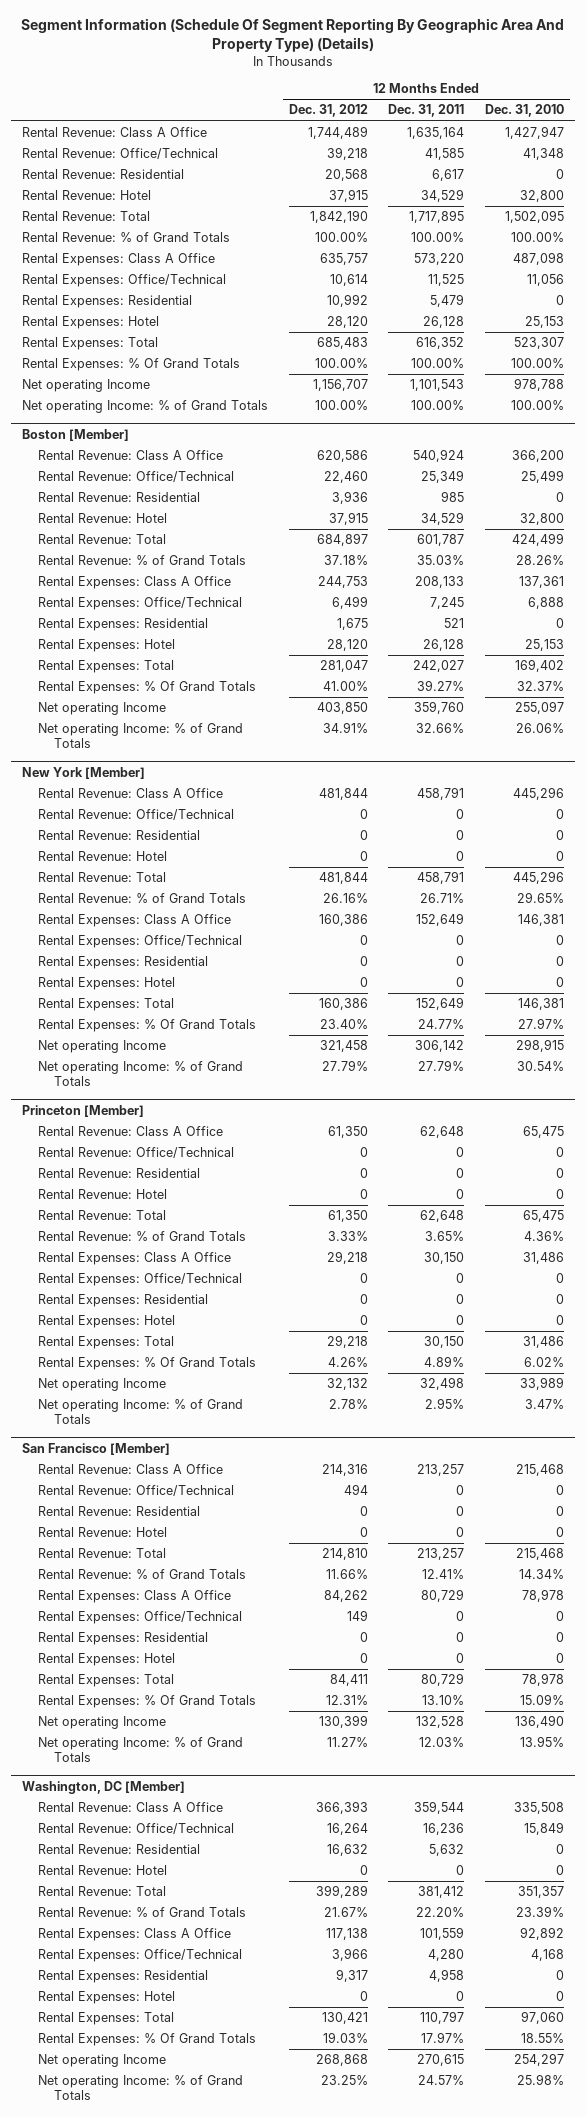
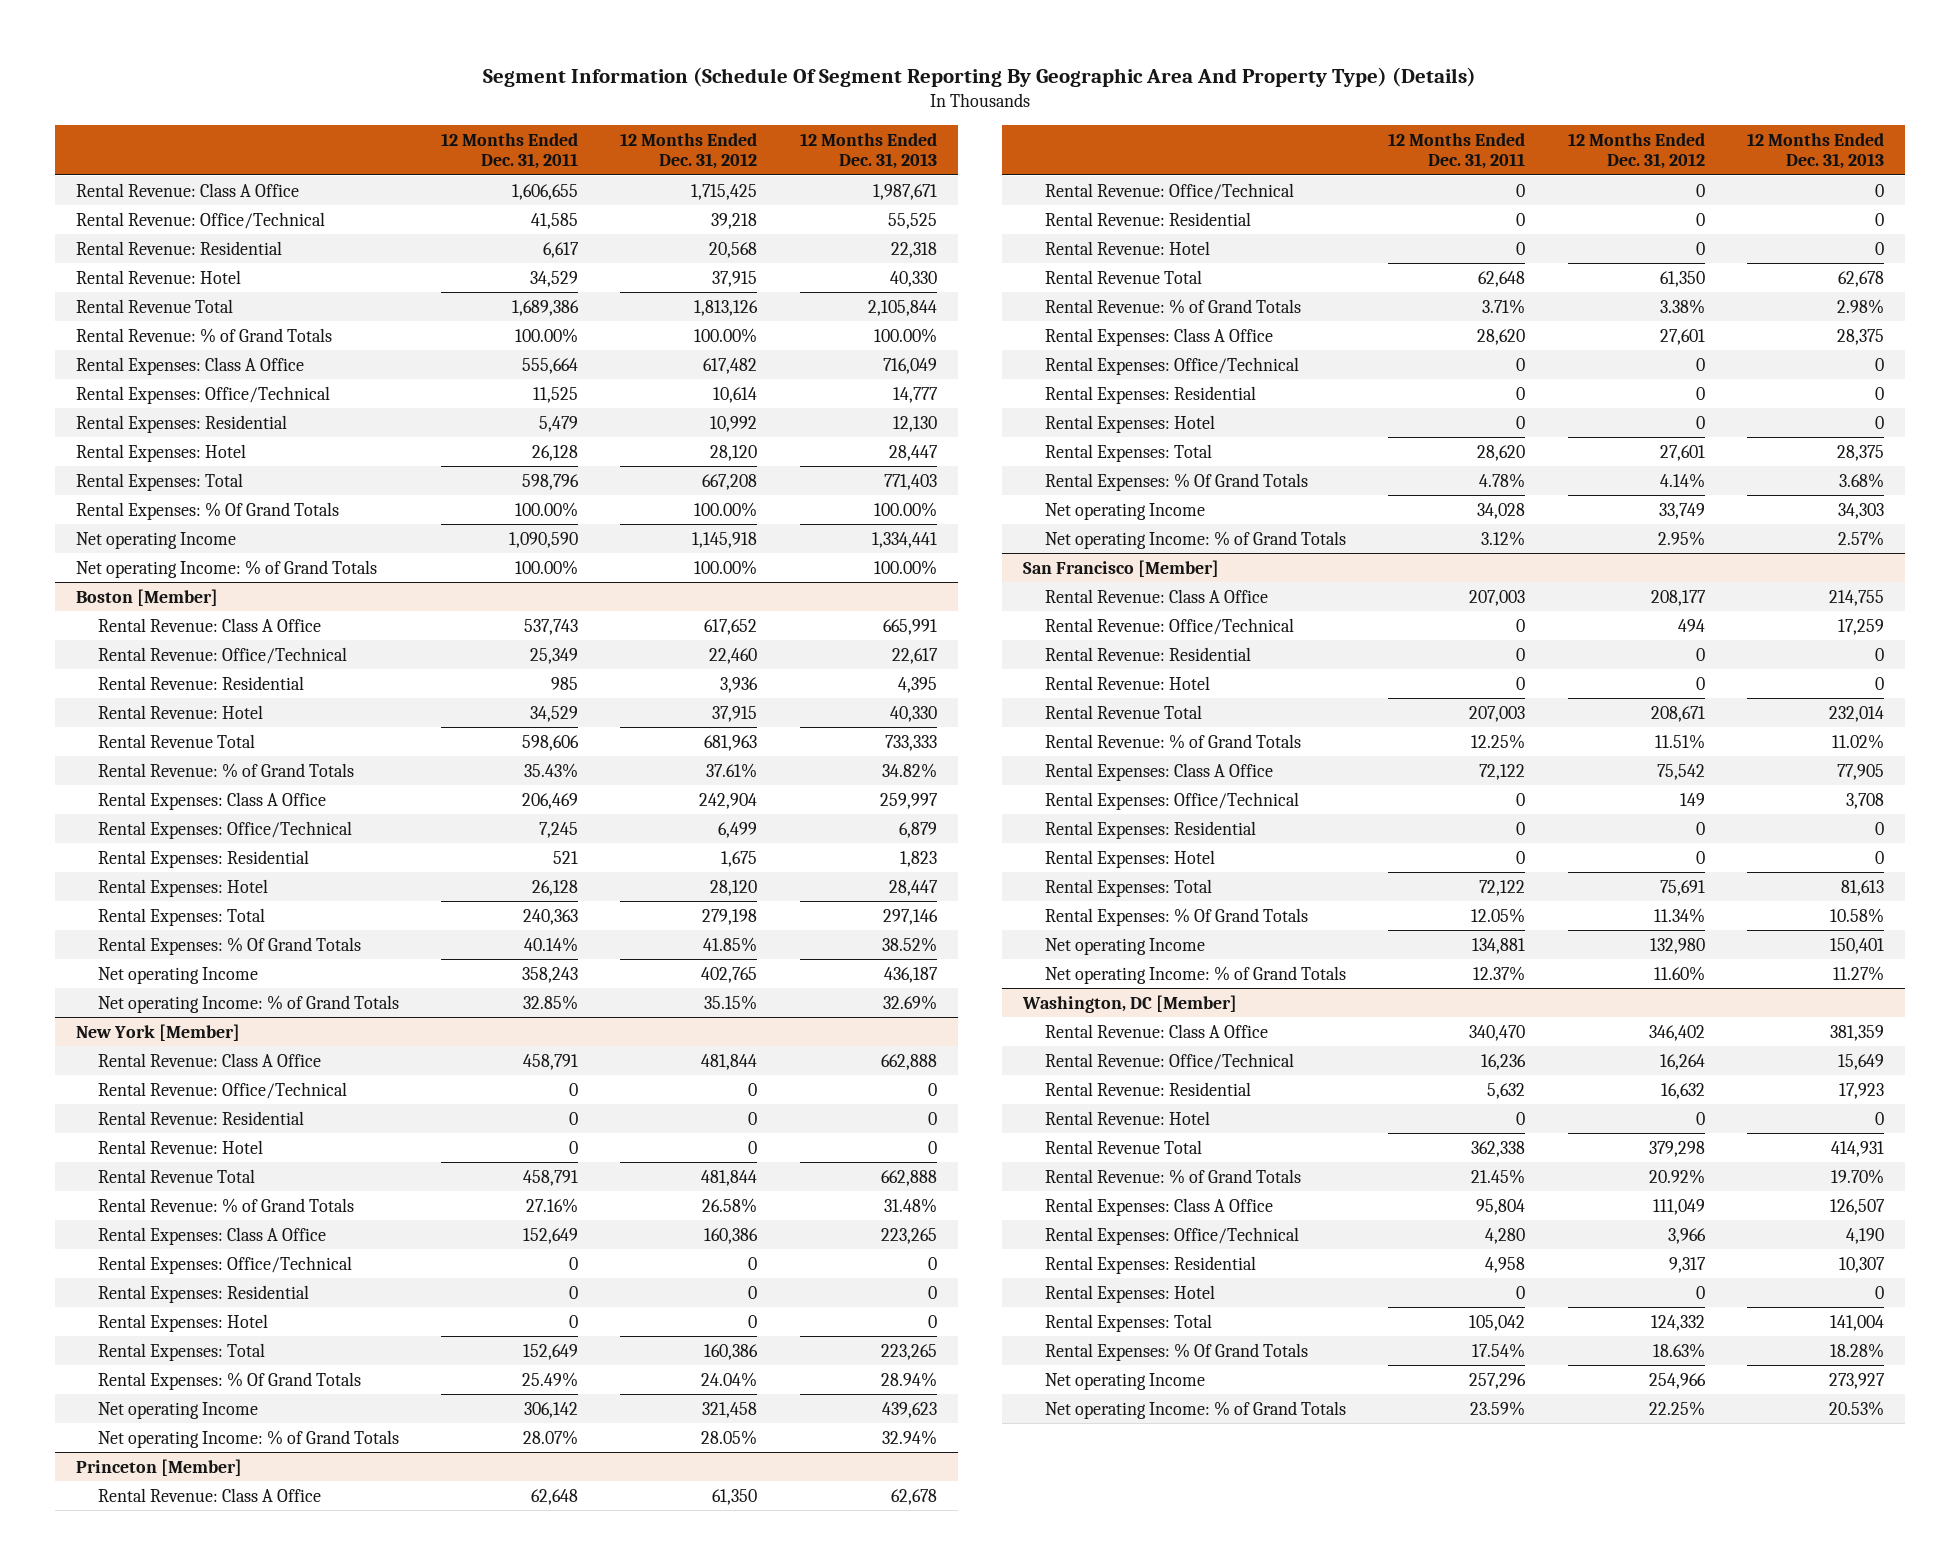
[485,104,565,118] Dec. 31, 2010 -> none
none -> [799,132,937,170] 12 Months Ended Dec. 31, 2013
[307,126,368,140] 1,744,489 -> [691,183,758,200] 1,715,425
[407,127,465,140] 1,635,164 -> [512,183,579,200] 1,606,655
[21,211,150,222] Rental Revenue: Total -> [76,298,234,313] Rental Revenue Total
[309,210,368,224] 1,842,190 -> [694,299,759,316] 1,813,126
[409,210,465,224] 1,717,895 -> [512,299,580,316] 1,689,386
[319,253,368,266] 635,757 -> [703,357,758,374] 617,482
[414,253,465,266] 573,220 -> [522,357,579,374] 555,664
[316,337,368,350] 685,483 -> [702,473,758,490] 667,208
[416,337,465,350] 616,352 -> [522,473,580,490] 598,796
[312,379,368,392] 1,156,707 -> [692,531,758,548] 1,145,918
[410,379,465,392] 1,101,543 -> [509,531,579,548] 1,090,590
[316,450,368,463] 620,586 -> [704,618,758,635] 617,652
[413,449,465,463] 540,924 -> [524,618,579,635] 537,743
[37,534,166,545] Rental Revenue: Total -> [98,733,256,748] Rental Revenue Total
[316,533,368,547] 684,897 -> [704,734,758,751] 681,963
[417,534,465,547] 601,787 -> [522,734,580,751] 598,606
[323,555,368,566] 37.18% -> [706,762,758,778] 37.61%
[417,555,465,566] 35.03% -> [524,762,579,778] 35.43%
[317,576,368,589] 244,753 -> [699,792,758,809] 242,904
[415,576,465,589] 208,133 -> [522,792,579,809] 206,469
[319,660,368,673] 281,047 -> [702,908,758,925] 279,198
[413,660,465,673] 242,027 -> [523,908,579,925] 240,363
[322,681,368,692] 41.00% -> [703,936,758,952] 41.85%
[417,680,465,692] 39.27% -> [524,936,579,952] 40.14%
[316,702,368,715] 403,850 -> [701,966,758,983] 402,765
[414,701,465,715] 359,760 -> [522,966,579,983] 358,243
[322,722,368,734] 34.91% -> [704,994,758,1010] 35.15%
[416,723,465,734] 32.66% -> [523,994,579,1010] 32.85%
[37,872,166,883] Rental Revenue: Total -> [98,1168,256,1183] Rental Revenue Total
[322,893,368,904] 26.16% -> [702,1197,758,1213] 26.58%
[420,893,465,904] 26.71% -> [526,1197,579,1213] 27.16%
[319,1019,368,1030] 23.40% -> [701,1371,758,1387] 24.04%
[418,1019,465,1030] 24.77% -> [522,1371,579,1387] 25.49%
[321,1060,368,1072] 27.79% -> [701,1429,758,1445] 28.05%
[418,1060,465,1072] 27.79% -> [523,1429,579,1445] 28.07%
[37,1210,166,1221] Rental Revenue: Total -> [1045,269,1203,284] Rental Revenue Total
[327,1231,368,1242] 3.33% -> [1659,298,1705,314] 3.38%
[425,1231,465,1242] 3.65% -> [1482,298,1526,314] 3.71%
[326,1251,368,1265] 29,218 -> [1659,328,1705,345] 27,601
[424,1252,465,1265] 30,150 -> [1477,328,1526,345] 28,620
[326,1335,368,1349] 29,218 -> [1659,444,1705,461] 27,601
[424,1336,465,1349] 30,150 -> [1477,444,1526,461] 28,620
[327,1357,368,1368] 4.26% -> [1659,472,1705,488] 4.14%
[424,1356,465,1368] 4.89% -> [1479,472,1526,488] 4.78%
[326,1378,368,1391] 32,132 -> [1658,502,1705,519] 33,749
[420,1377,465,1391] 32,498 -> [1477,502,1526,519] 34,028
[328,1399,368,1410] 2.78% -> [1657,530,1705,546] 2.95%
[425,1398,465,1410] 2.95% -> [1481,530,1526,546] 3.12%
[321,1464,368,1477] 214,316 -> [1650,589,1706,606] 208,177
[417,1464,465,1477] 213,257 -> [1469,589,1526,606] 207,003
[37,1548,166,1559] Rental Revenue: Total -> [1045,704,1203,719] Rental Revenue Total
[321,1548,368,1561] 214,810 -> [1650,705,1705,722] 208,671
[417,1548,465,1561] 213,257 -> [1469,705,1526,722] 207,003
[325,1569,368,1580] 11.66% -> [1654,733,1705,749] 11.51%
[422,1569,465,1580] 12.41% -> [1471,733,1526,749] 12.25%
[323,1590,368,1603] 84,262 -> [1656,763,1705,780] 75,542
[421,1589,465,1603] 80,729 -> [1479,763,1526,780] 72,122
[329,1674,368,1687] 84,411 -> [1659,879,1705,896] 75,691
[421,1673,465,1687] 80,729 -> [1479,879,1526,896] 72,122
[325,1695,368,1706] 12.31% -> [1653,907,1705,923] 11.34%
[422,1695,465,1706] 13.10% -> [1471,907,1526,923] 12.05%
[318,1715,368,1729] 130,399 -> [1649,937,1705,954] 132,980
[416,1716,465,1729] 132,528 -> [1472,937,1526,954] 134,881
[326,1737,368,1748] 11.27% -> [1653,965,1705,981] 11.60%
[419,1737,465,1748] 12.03% -> [1473,965,1526,981] 12.37%
[315,1801,368,1815] 366,393 -> [1648,1024,1705,1041] 346,402
[414,1801,465,1815] 359,544 -> [1469,1024,1526,1041] 340,470
[37,1886,166,1897] Rental Revenue: Total -> [1045,1139,1203,1154] Rental Revenue Total
[315,1885,368,1899] 399,289 -> [1648,1140,1705,1157] 379,298
[418,1886,465,1899] 381,412 -> [1471,1140,1526,1157] 362,338
[323,1907,368,1918] 21.67% -> [1648,1168,1705,1184] 20.92%
[416,1907,465,1918] 22.20% -> [1471,1168,1526,1184] 21.45%
[325,1928,368,1941] 117,138 -> [1652,1198,1705,1215] 111,049
[420,1927,465,1941] 101,559 -> [1476,1198,1526,1215] 95,804
[321,2012,368,2025] 130,421 -> [1650,1314,1705,1331] 124,332
[420,2011,465,2025] 110,797 -> [1469,1314,1526,1331] 105,042
[322,2032,368,2044] 19.03% -> [1652,1342,1705,1358] 18.63%
[421,2032,465,2044] 17.97% -> [1472,1342,1526,1358] 17.54%
[315,2054,368,2067] 268,868 -> [1648,1372,1706,1389] 254,966
[417,2054,465,2067] 270,615 -> [1469,1372,1527,1389] 257,296
[320,2075,368,2086] 23.25% -> [1648,1400,1705,1416] 22.25%
[418,2075,465,2086] 24.57% -> [1470,1400,1526,1416] 23.59%

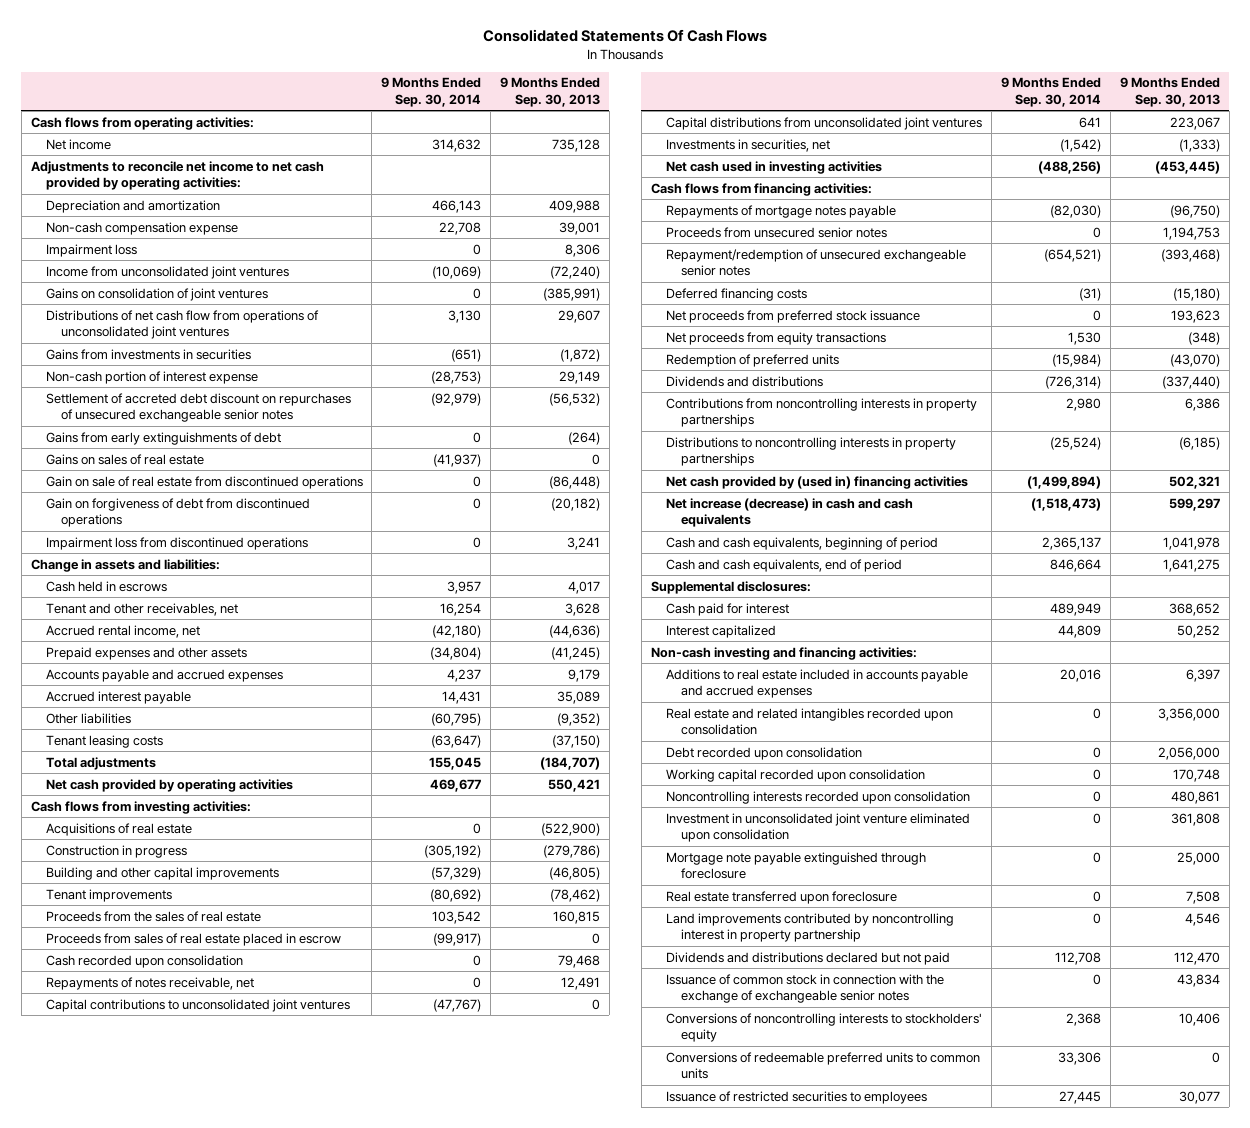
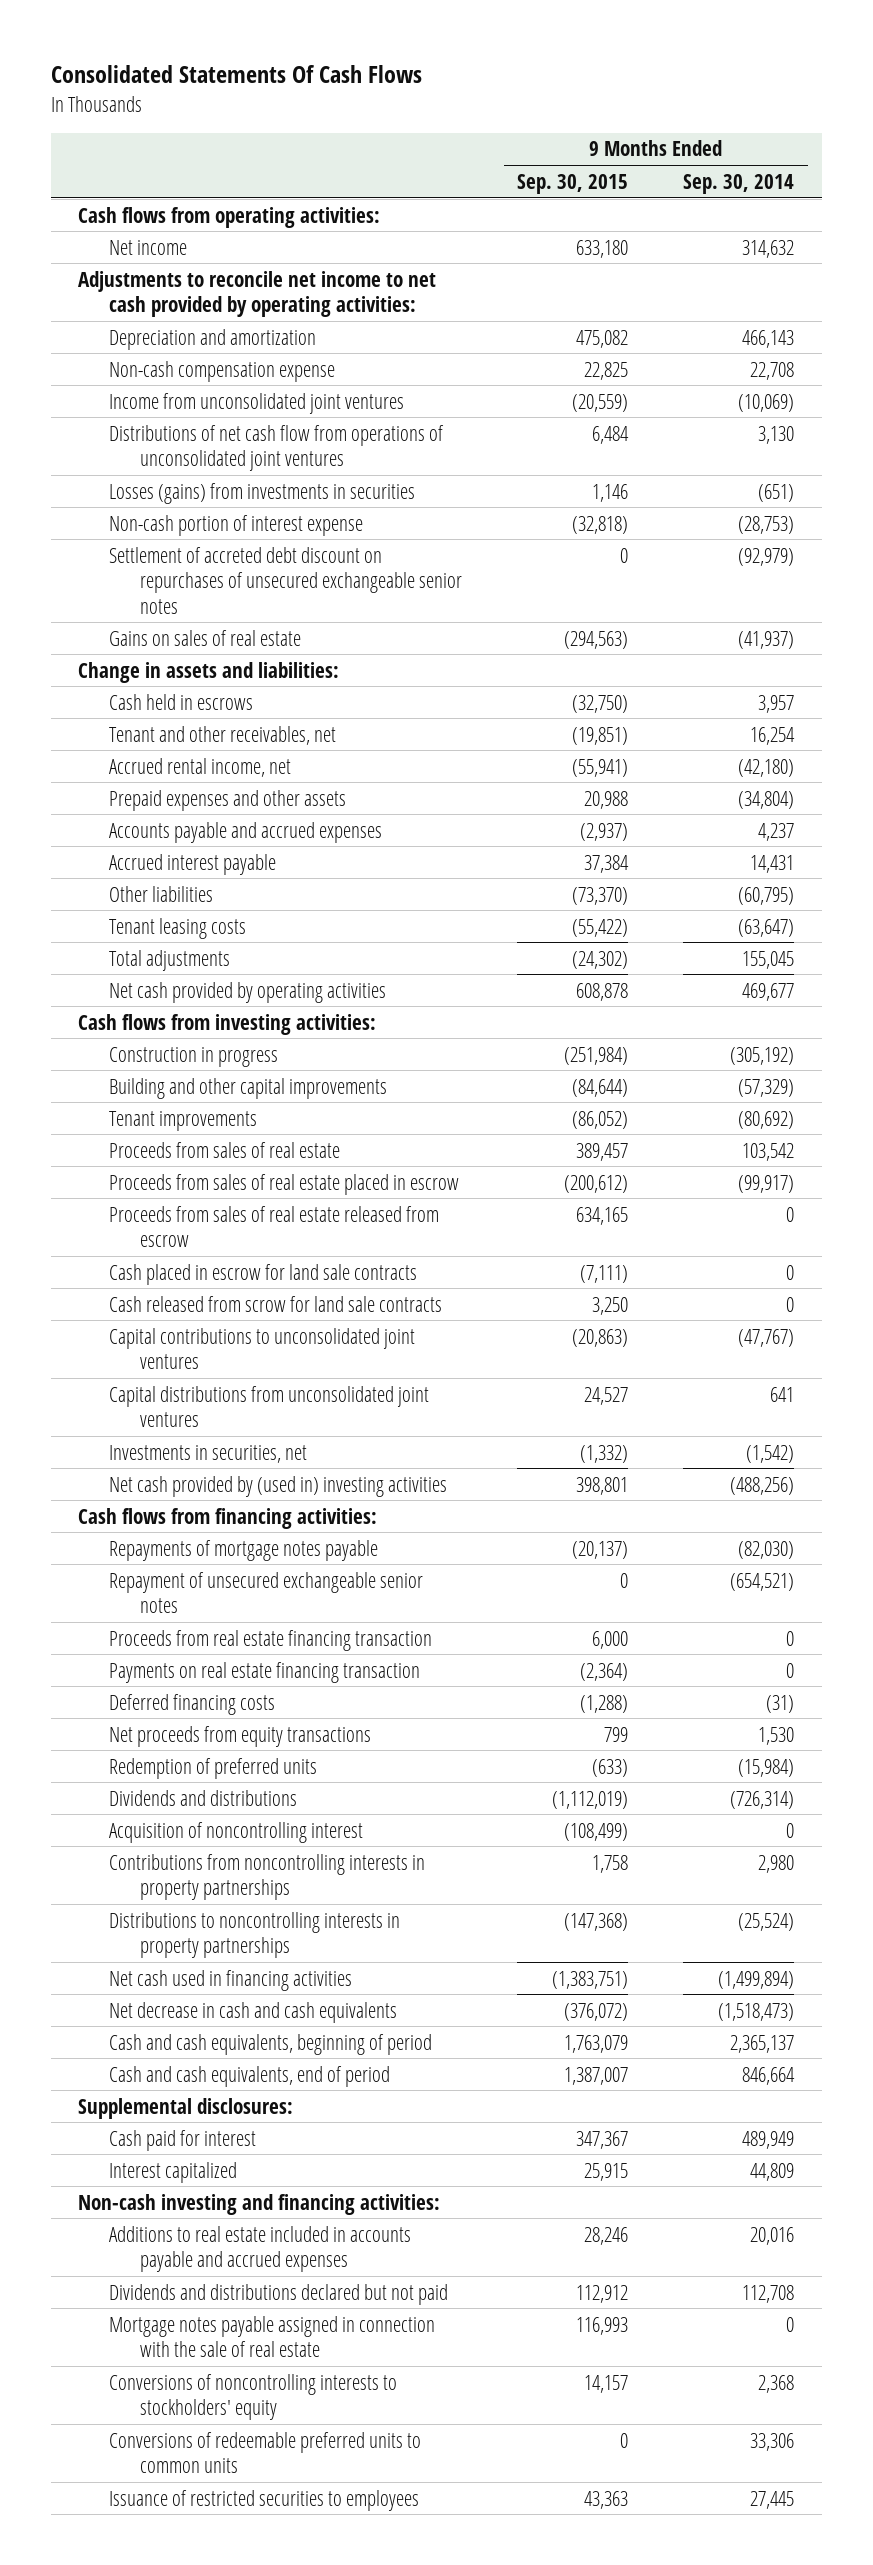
[499,77,600,107] 9 Months Ended Sep. 30, 2013 -> none
none -> [517,173,629,194] Sep. 30, 2015
[45,243,137,257] Impairment loss -> none
[45,287,268,301] Gains on consolidation of joint ventures -> none
[45,348,251,360] Gains from investments in securities -> [109,482,416,504] Losses (gains) from investments in securities
[45,431,281,445] Gains from early extinguishments of debt -> none
[45,475,363,489] Gain on sale of real estate from discontinued operations -> none
[45,497,310,528] Gain on forgiveness of debt from discontinued operations -> none
[45,536,308,550] Impairment loss from discontinued operations -> none
[45,822,192,836] Acquisitions of real estate -> none
[45,910,261,922] Proceeds from the sales of real estate -> [109,1141,341,1158] Proceeds from sales of real estate
[45,954,243,968] Cash recorded upon consolidation -> none
[45,976,254,990] Repayments of notes receivable, net -> none
none -> [109,1205,440,1248] Proceeds from sales of real estate released from escrow
none -> [109,1263,418,1285] Cash placed in escrow for land sale contracts
none -> [109,1295,443,1312] Cash released from scrow for land sale contracts
[665,160,882,174] Net cash used in investing activities -> [109,1475,448,1497] Net cash provided by (used in) investing activities
[665,226,887,238] Proceeds from unsecured senior notes -> none
[665,248,966,277] Repayment/redemption of unsecured exchangeable senior notes -> [109,1571,424,1614] Repayment of unsecured exchangeable senior notes
none -> [109,1629,433,1651] Proceeds from real estate financing transaction
none -> [109,1661,421,1683] Payments on real estate financing transaction
[665,309,920,323] Net proceeds from preferred stock issuance -> none
none -> [109,1821,364,1843] Acquisition of noncontrolling interest
[665,475,968,489] Net cash provided by (used in) financing activities -> [109,1969,353,1991] Net cash used in financing activities
[665,497,913,528] Net increase (decrease) in cash and cash equivalents -> [109,2001,398,2023] Net decrease in cash and cash equivalents
[665,707,953,736] Real estate and related intangibles recorded upon consolidation -> none
[665,746,862,760] Debt recorded upon consolidation -> none
[665,768,925,782] Working capital recorded upon consolidation -> none
[665,790,970,804] Noncontrolling interests recorded upon consolidation -> none
[665,812,970,843] Investment in unconsolidated joint venture eliminated upon consolidation -> none
[665,851,926,880] Mortgage note payable extinguished through foreclosure -> none
[665,890,897,904] Real estate transferred upon foreclosure -> none
[665,912,954,943] Land improvements contributed by noncontrolling interest in property partnership -> none
[665,973,944,1004] Issuance of common stock in connection with the exchange of exchangeable senior notes -> none
none -> [109,2315,436,2358] Mortgage notes payable assigned in connection with the sale of real estate

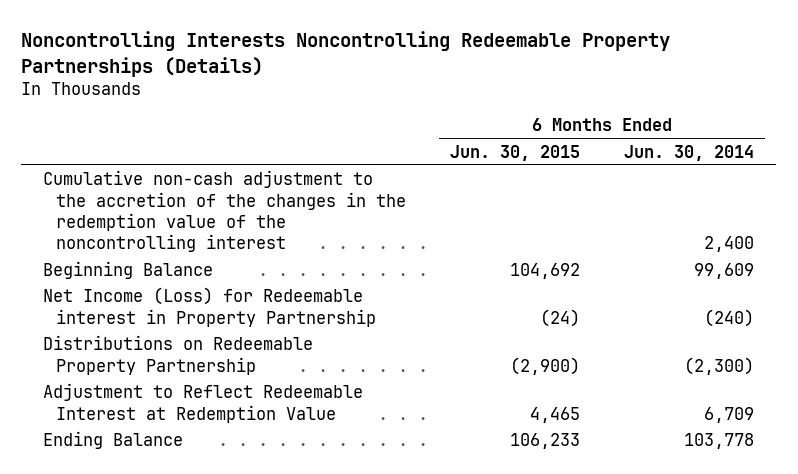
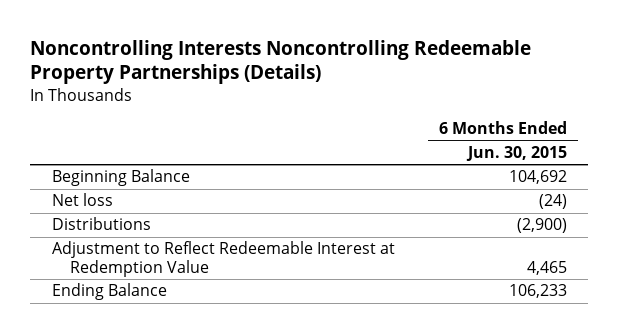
[624,144,755,161] Jun. 30, 2014 -> none
[43,170,406,253] Cumulative non-cash adjustment to the accretion of the changes in the redemption value of the noncontrolling interest -> none
[43,287,376,327] Net Income (Loss) for Redeemable interest in Property Partnership -> [51,193,113,207] Net loss
[43,335,314,375] Distributions on Redeemable Property Partnership -> [51,217,151,231] Distributions

